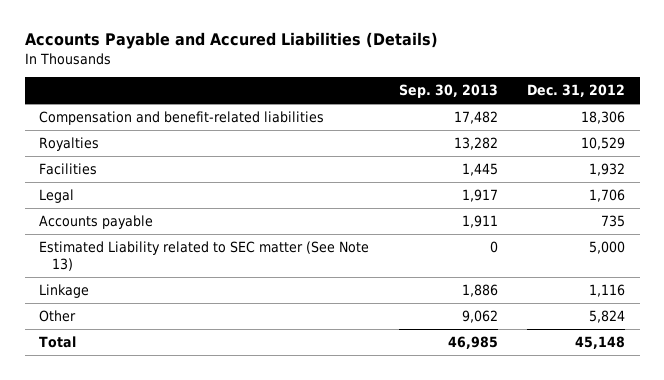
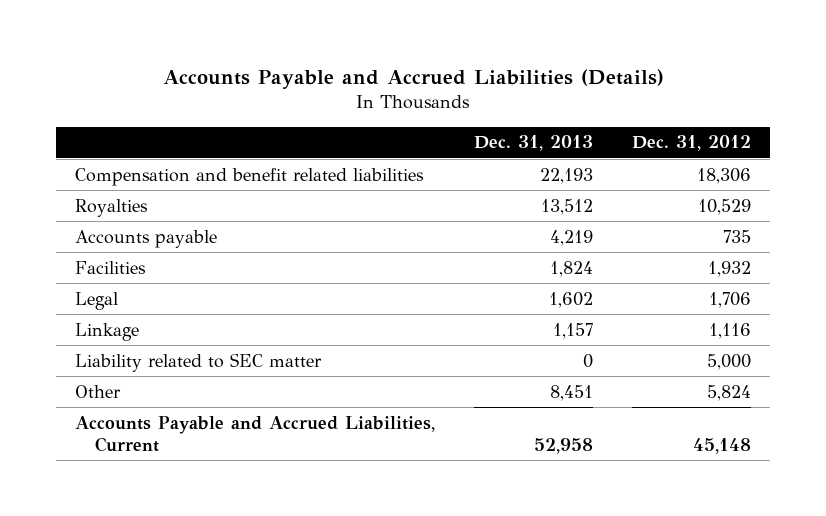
[24,32,438,50] Accounts Payable and Accured Liabilities (Details) -> [163,69,665,90] Accounts Payable and Accrued Liabilities (Details)
[398,83,498,98] Sep. 30, 2013 -> none
none -> [474,135,594,152] Dec. 31, 2013
[39,110,325,125] Compensation and benefit-related liabilities -> [75,167,425,186] Compensation and benefit related liabilities
[39,214,154,229] Accounts payable -> [75,229,218,248] Accounts payable
[39,240,370,271] Estimated Liability related to SEC matter (See Note 13) -> none
none -> [75,352,323,372] Liability related to SEC matter
[39,335,77,348] Total -> [75,415,436,452] Accounts Payable and Accrued Liabilities, Current

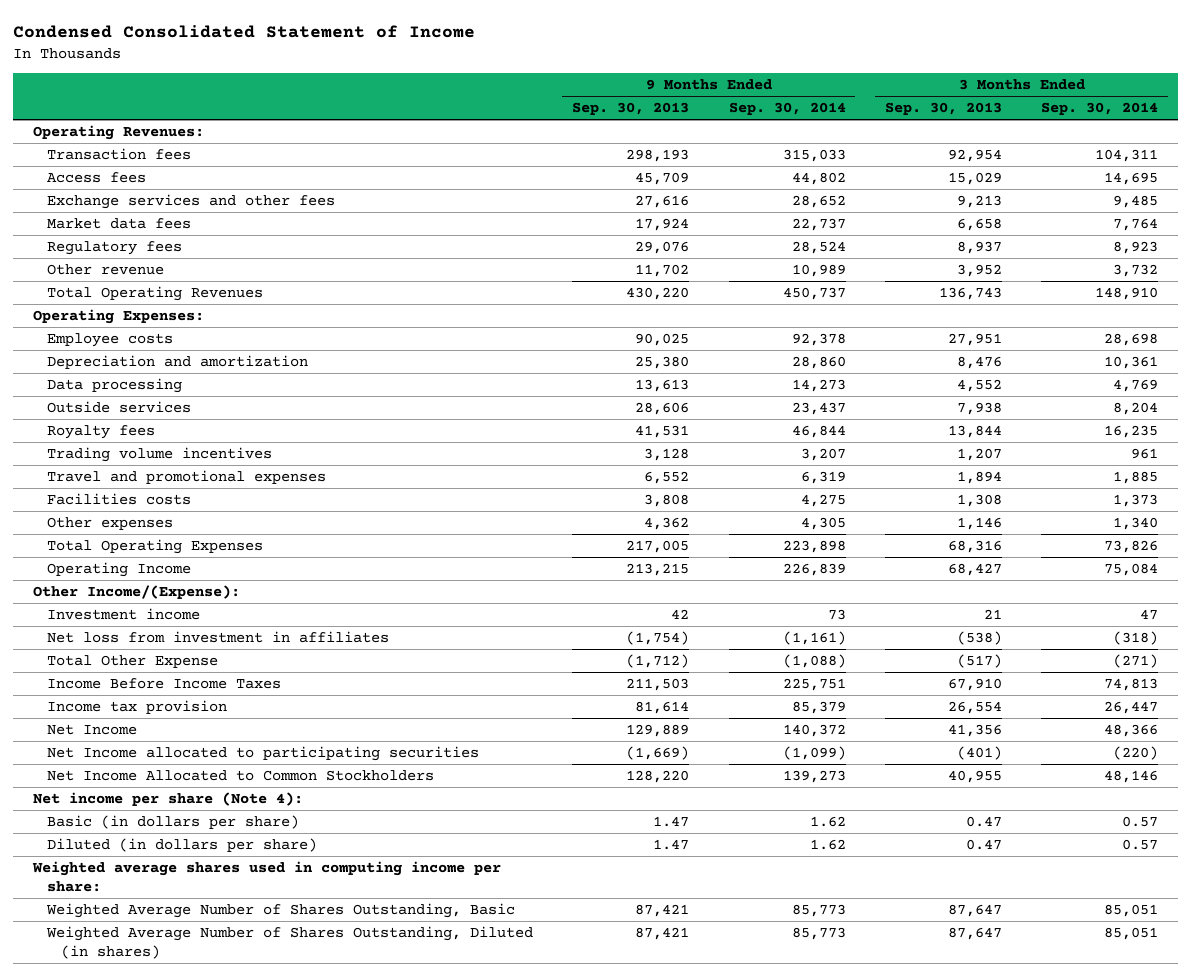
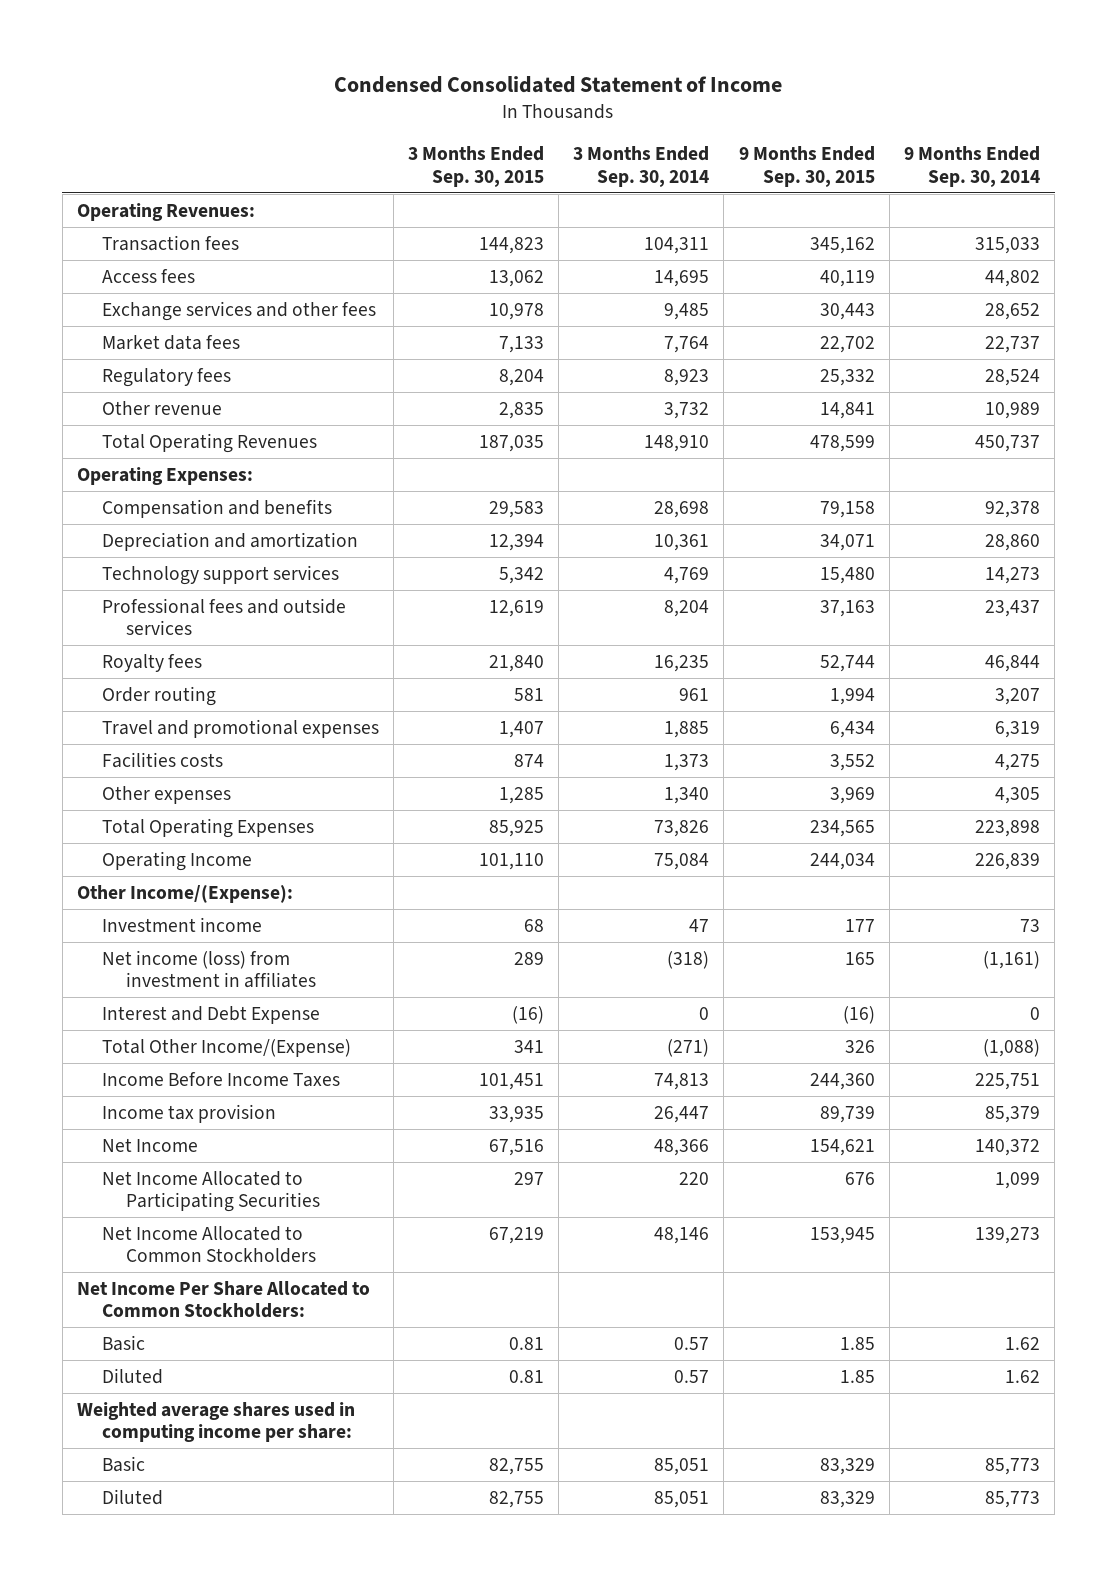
[572,102,690,116] Sep. 30, 2013 -> none
[884,102,1002,116] Sep. 30, 2013 -> none
none -> [407,146,544,187] 3 Months Ended Sep. 30, 2015
none -> [738,146,875,187] 9 Months Ended Sep. 30, 2015
[46,332,173,347] Employee costs -> [101,498,332,518] Compensation and benefits
[46,377,182,393] Data processing -> [101,564,339,585] Technology support services
[46,400,191,413] Outside services -> [101,597,346,636] Professional fees and outside services
[46,446,272,462] Trading volume incentives -> [101,685,216,706] Order routing
[46,630,389,643] Net loss from investment in affiliates -> [101,949,317,989] Net income (loss) from investment in affiliates
none -> [101,1005,320,1024] Interest and Debt Expense
[46,654,218,668] Total Other Expense -> [101,1038,351,1057] Total Other Income/(Expense)
[46,745,479,761] Net Income allocated to participating securities -> [101,1170,321,1213] Net Income Allocated to Participating Securities
[782,745,846,760] (1,099) -> [994,1171,1040,1189] 1,099
[1113,745,1159,760] (220) -> [679,1171,710,1185] 220
[32,791,303,806] Net income per share (Note 4): -> [76,1280,370,1319] Net Income Per Share Allocated to Common Stockholders:
[46,814,299,829] Basic (in dollars per share) -> [101,1334,145,1351] Basic
[46,837,317,852] Diluted (in dollars per share) -> [101,1367,163,1384] Diluted
[45,902,515,918] Weighted Average Number of Shares Outstanding, Basic -> [101,1455,145,1472] Basic
[45,925,533,960] Weighted Average Number of Shares Outstanding, Diluted (in shares) -> [101,1488,163,1505] Diluted

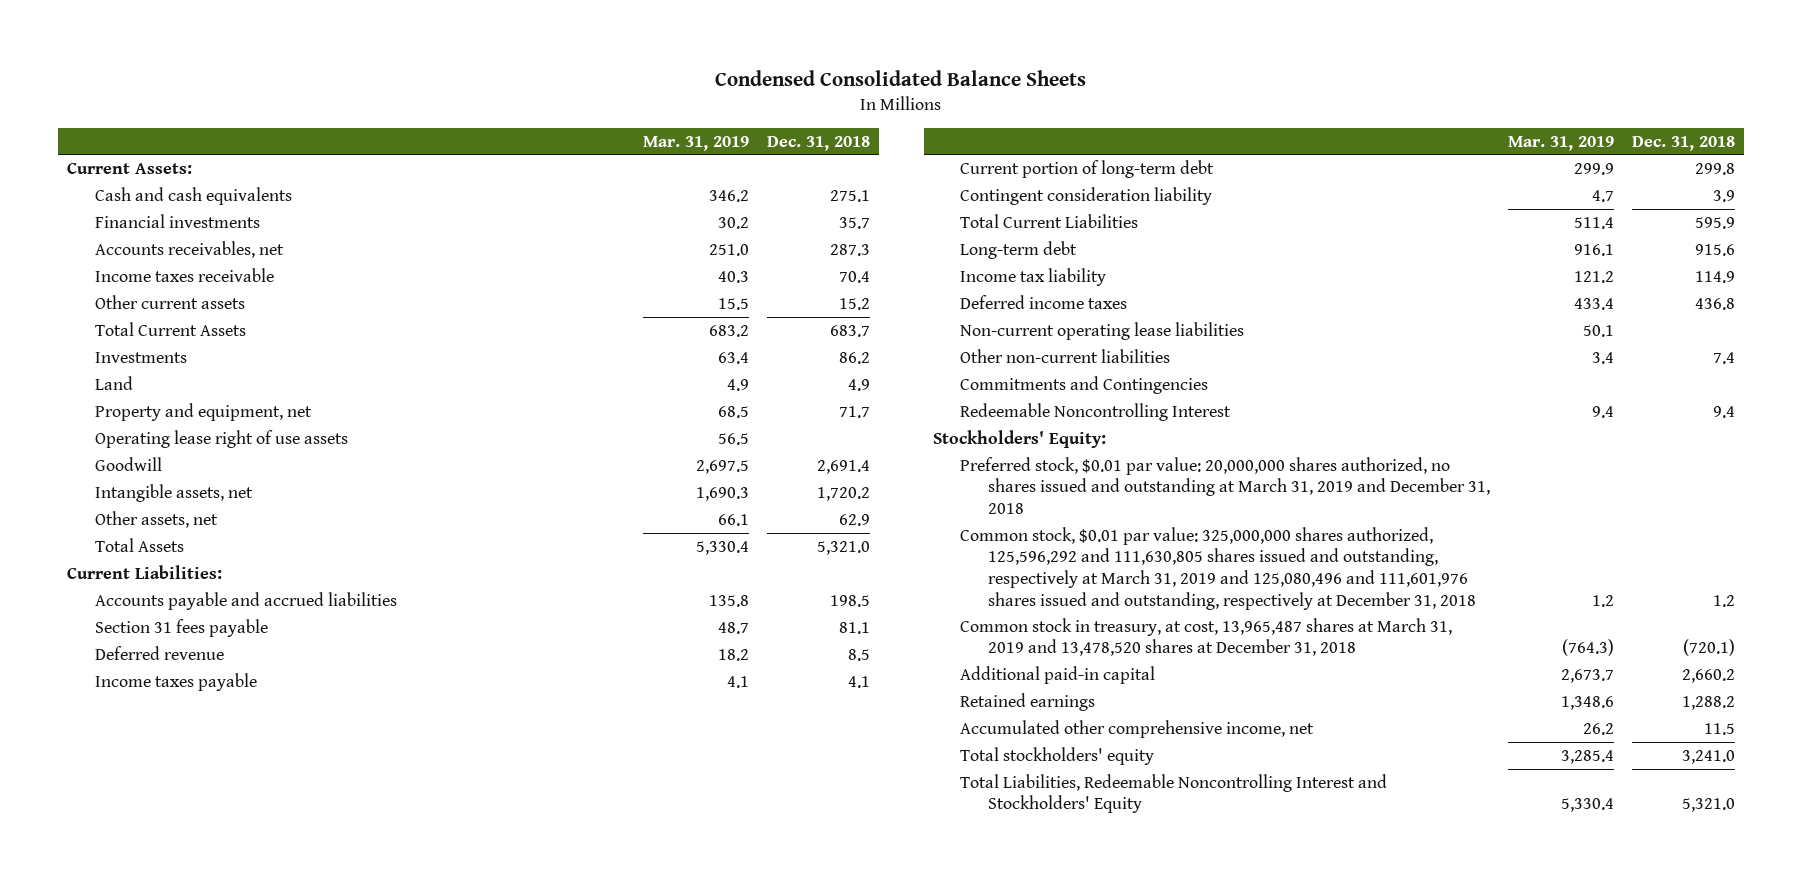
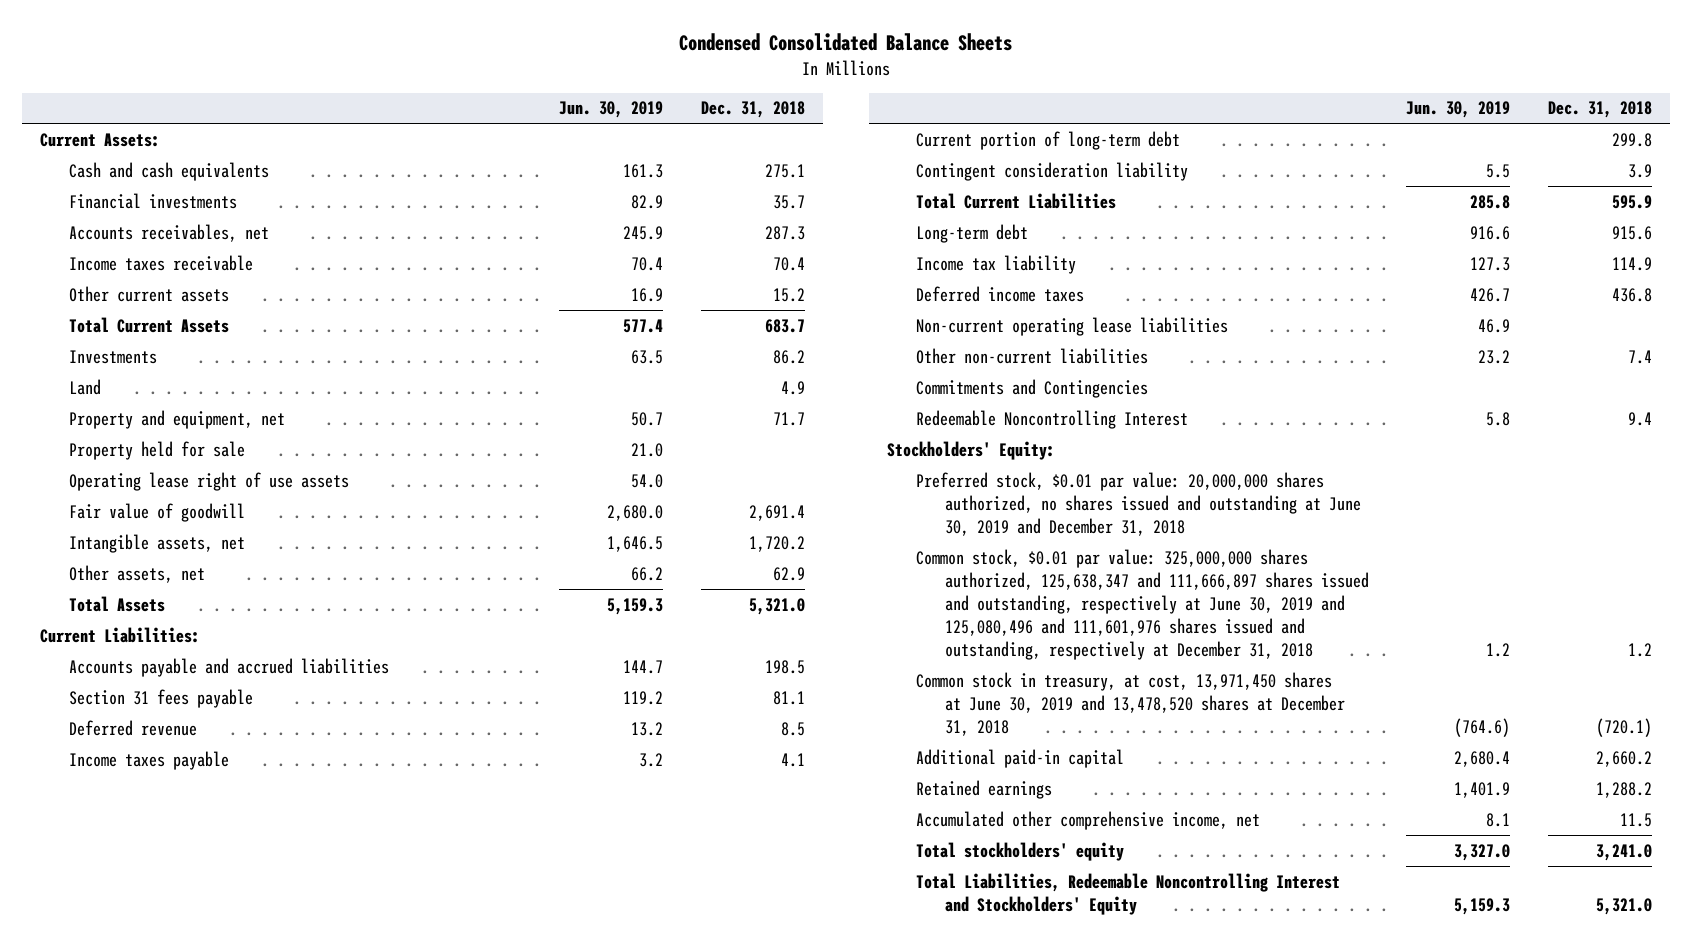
[642,135,749,151] Mar. 31, 2019 -> none
none -> [559,101,664,119] Jun. 30, 2019
none -> [69,440,246,460] Property held for sale
[95,456,163,471] Goodwill -> [69,502,246,522] Fair value of goodwill
[960,456,1491,515] Preferred stock, $0.01 par value: 20,000,000 shares authorized, no shares issued and outstanding at March 31, 2019 and December 31, 2018 -> [916,471,1361,536] Preferred stock, $0.01 par value: 20,000,000 shares authorized, no shares issued and outstanding at June 30, 2019 and December 31, 2018
[960,526,1477,610] Common stock, $0.01 par value: 325,000,000 shares authorized, 125,596,292 and 111,630,805 shares issued and outstanding, respectively at March 31, 2019 and 125,080,496 and 111,601,976 shares issued and outstanding, respectively at December 31, 2018 -> [916,548,1369,660] Common stock, $0.01 par value: 325,000,000 shares authorized, 125,638,347 and 111,666,897 shares issued and outstanding, respectively at June 30, 2019 and 125,080,496 and 111,601,976 shares issued and outstanding, respectively at December 31, 2018
[960,617,1453,657] Common stock in treasury, at cost, 13,965,487 shares at March 31, 2019 and 13,478,520 shares at December 31, 2018 -> [916,671,1345,736] Common stock in treasury, at cost, 13,971,450 shares at June 30, 2019 and 13,478,520 shares at December 31, 2018

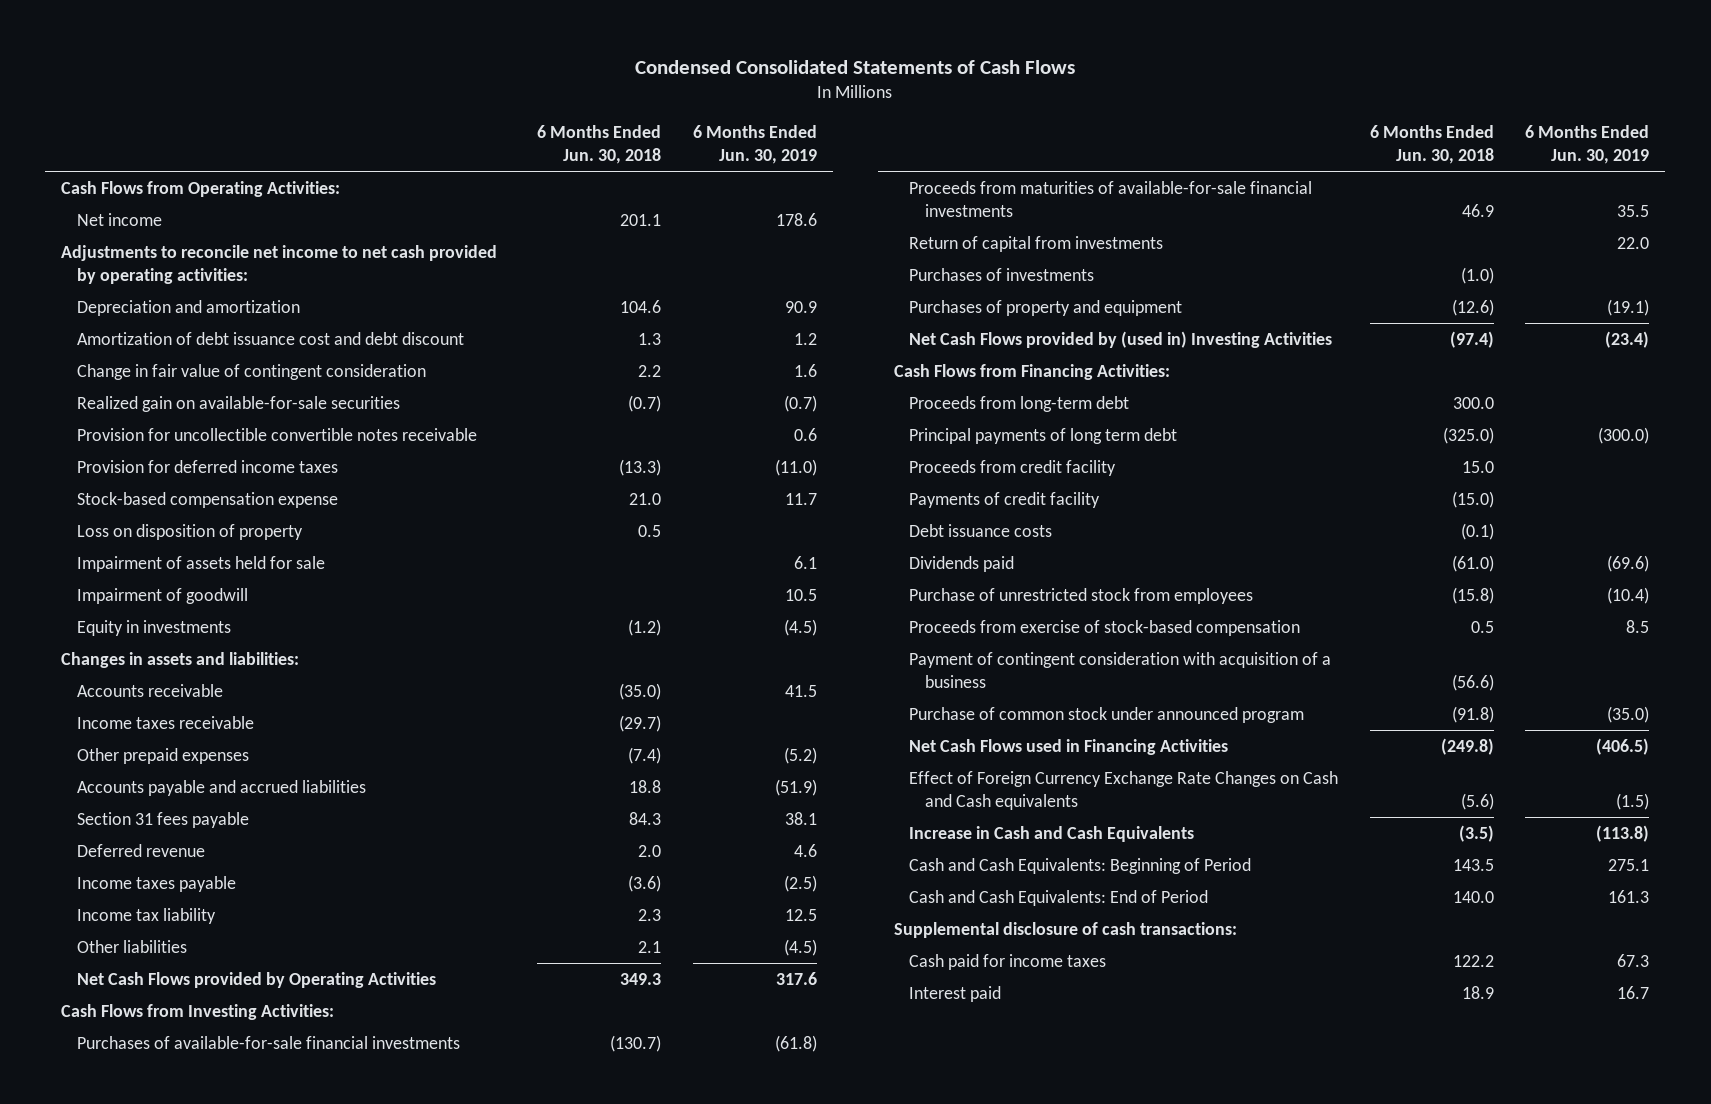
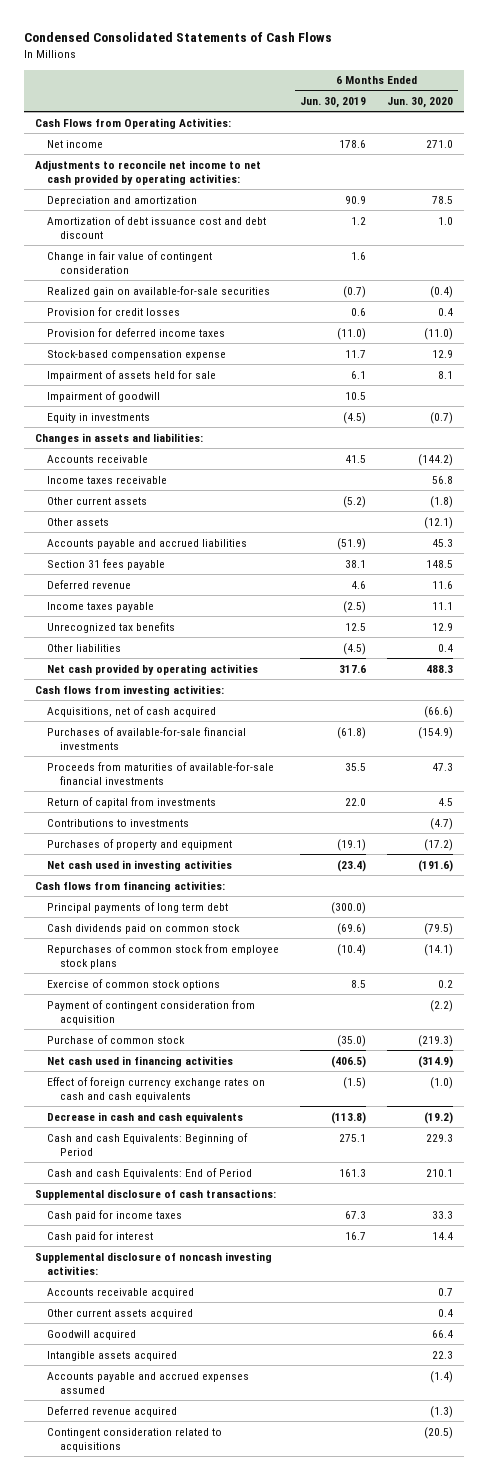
[537,125,662,165] 6 Months Ended Jun. 30, 2018 -> none
none -> [387,97,454,109] Jun. 30, 2020
[76,428,477,442] Provision for uncollectible convertible notes receivable -> none
none -> [47,306,181,316] Provision for credit losses
[76,524,303,541] Loss on disposition of property -> none
[76,748,249,765] Other prepaid expenses -> none
none -> [47,496,148,505] Other current assets
none -> [47,517,110,526] Other assets
[76,908,216,925] Income tax liability -> [47,621,176,633] Unrecognized tax benefits
[76,972,436,989] Net Cash Flows provided by Operating Activities -> [47,663,259,675] Net cash provided by operating activities
[61,1004,335,1021] Cash Flows from Investing Activities: -> [34,684,224,696] Cash flows from investing activities:
none -> [47,705,217,717] Acquisitions, net of cash acquired
[909,268,1095,282] Purchases of investments -> none
none -> [47,818,190,827] Contributions to investments
[909,396,1130,413] Proceeds from long-term debt -> none
[909,331,1333,349] Net Cash Flows provided by (used in) Investing Activities -> [47,859,233,871] Net cash used in investing activities
[893,364,1170,381] Cash Flows from Financing Activities: -> [34,880,225,892] Cash flows from financing activities:
[909,460,1117,477] Proceeds from credit facility -> none
[909,492,1101,509] Payments of credit facility -> none
[909,524,1053,538] Debt issuance costs -> none
[909,556,1015,573] Dividends paid -> [47,923,241,934] Cash dividends paid on common stock
[909,588,1254,605] Purchase of unrestricted stock from employees -> [47,943,280,969] Repurchases of common stock from employee stock plans
[909,620,1301,637] Proceeds from exercise of stock-based compensation -> [47,978,221,990] Exercise of common stock options
[909,652,1332,688] Payment of contingent consideration with acquisition of a business -> [47,999,256,1025] Payment of contingent consideration from acquisition
[909,707,1305,724] Purchase of common stock under announced program -> [47,1034,186,1044] Purchase of common stock
[909,739,1229,756] Net Cash Flows used in Financing Activities -> [47,1055,234,1067] Net cash used in financing activities
[909,771,1339,810] Effect of Foreign Currency Exchange Rate Changes on Cash and Cash equivalents -> [47,1076,266,1102] Effect of foreign currency exchange rates on cash and cash equivalents
[909,826,1195,843] Increase in Cash and Cash Equivalents -> [47,1111,244,1123] Decrease in cash and cash equivalents
[909,858,1252,875] Cash and Cash Equivalents: Beginning of Period -> [47,1132,249,1156] Cash and cash Equivalents: Beginning of Period
[909,890,1209,907] Cash and Cash Equivalents: End of Period -> [47,1167,253,1179] Cash and cash Equivalents: End of Period
[909,986,1002,1003] Interest paid -> [47,1230,154,1242] Cash paid for interest
none -> [34,1251,272,1275] Supplemental disclosure of noncash investing activities:
none -> [47,1287,195,1298] Accounts receivable acquired
none -> [47,1308,194,1319] Other current assets acquired
none -> [47,1329,137,1340] Goodwill acquired
none -> [47,1350,178,1361] Intangible assets acquired
none -> [47,1371,250,1394] Accounts payable and accrued expenses assumed
none -> [47,1405,178,1417] Deferred revenue acquired
none -> [47,1427,223,1452] Contingent consideration related to acquisitions

